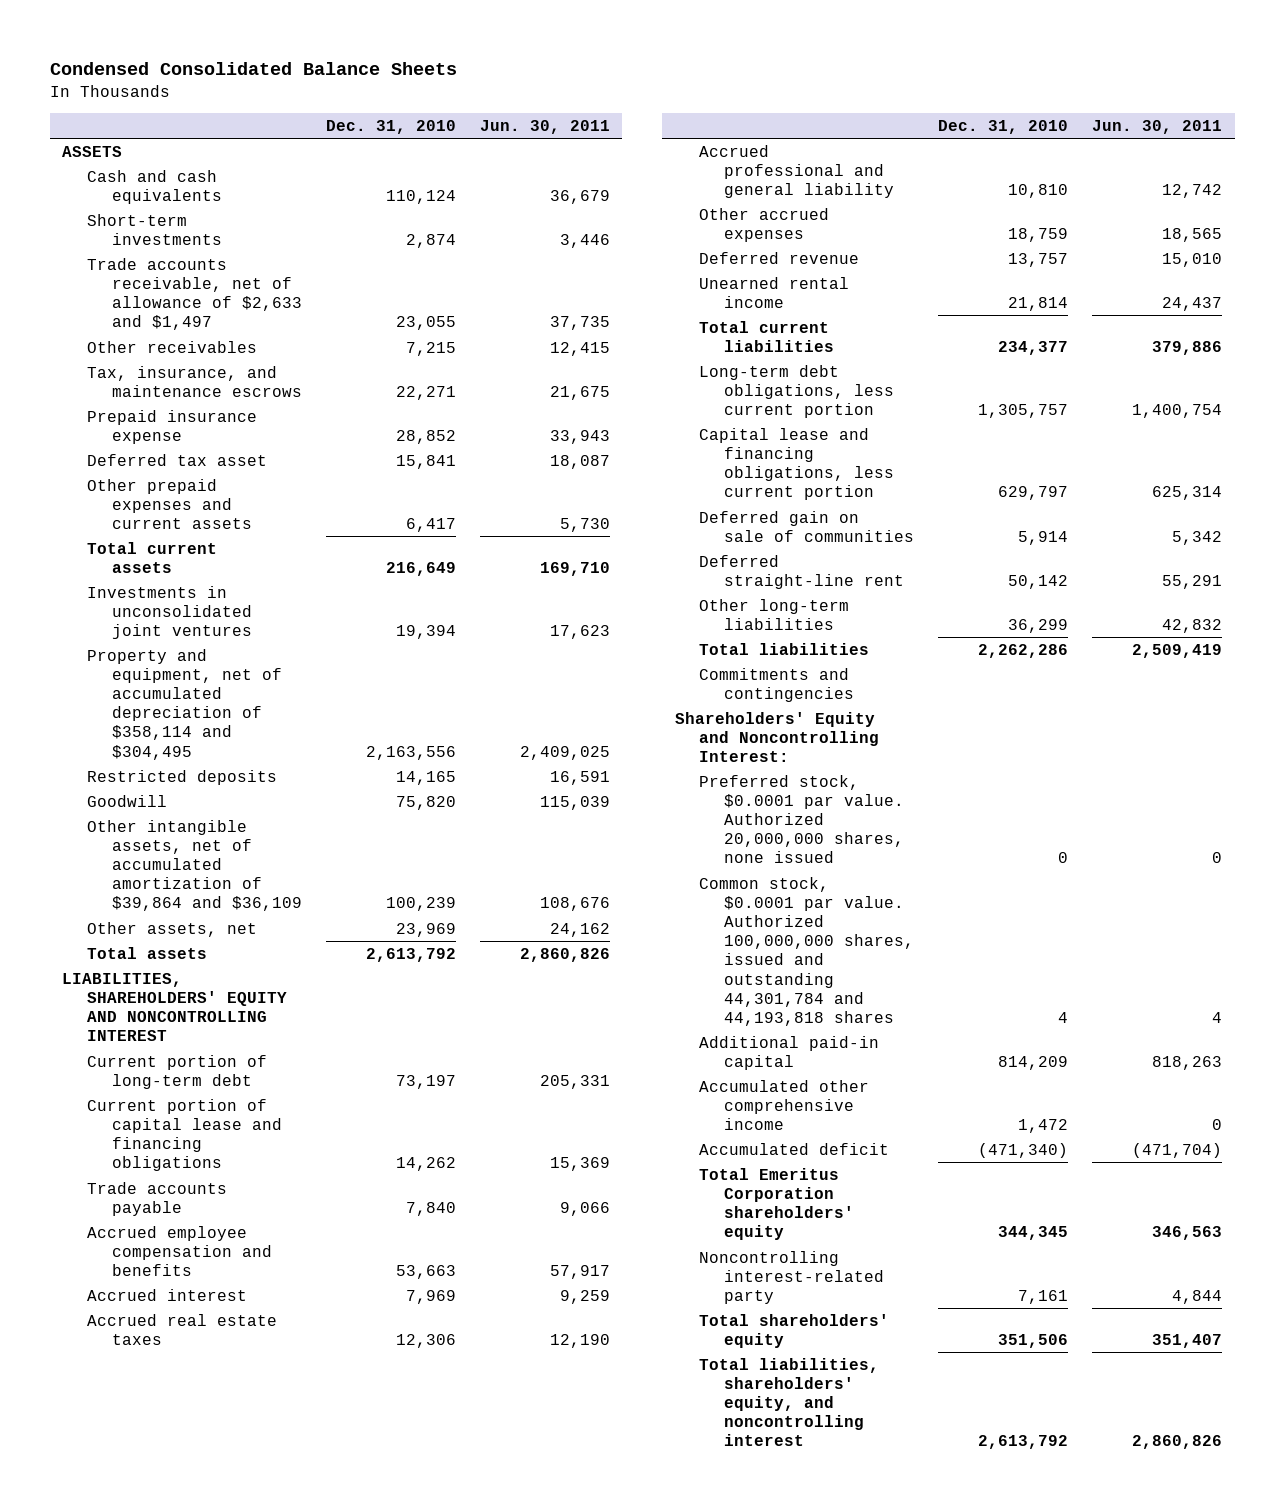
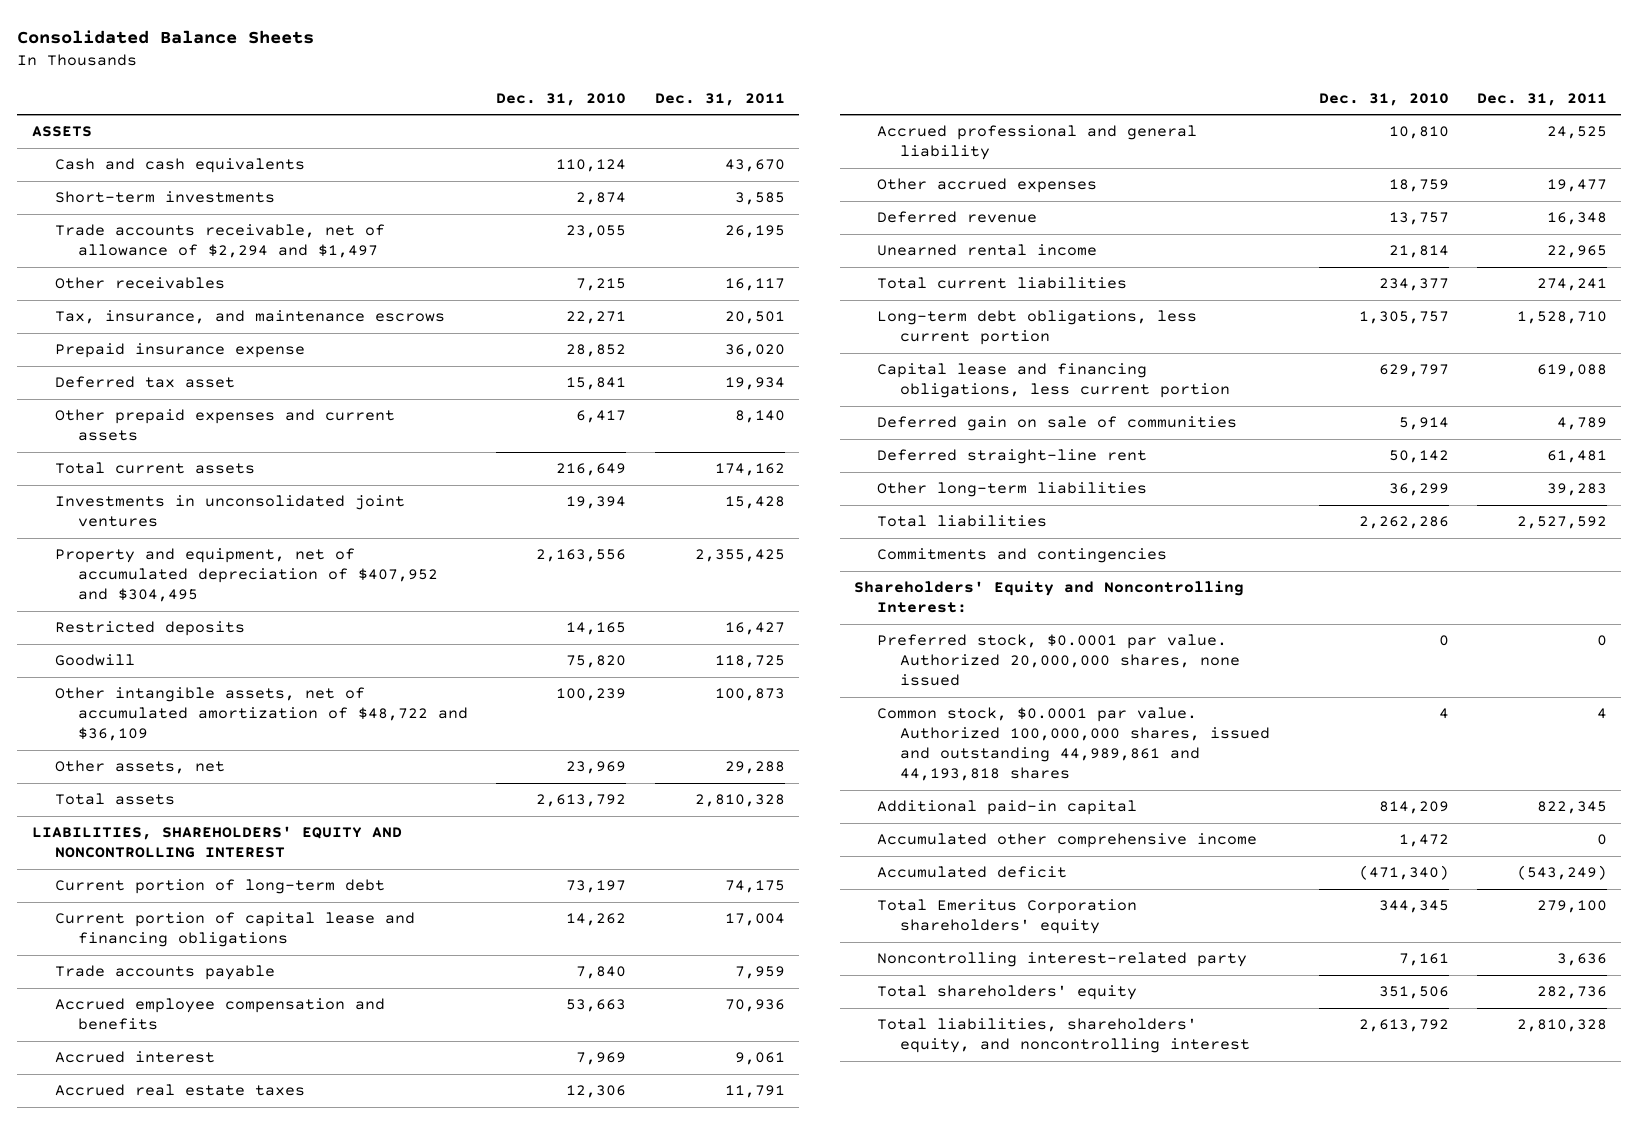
[50,62,458,76] Condensed Consolidated Balance Sheets -> [17,29,315,44] Consolidated Balance Sheets
[480,119,611,134] Jun. 30, 2011 -> none
none -> [654,92,785,106] Dec. 31, 2011
[86,257,302,331] Trade accounts receivable, net of allowance of $2,633 and $1,497 -> [54,224,385,259] Trade accounts receivable, net of allowance of $2,294 and $1,497
[86,648,282,760] Property and equipment, net of accumulated depreciation of $358,114 and $304,495 -> [54,548,438,603] Property and equipment, net of accumulated depreciation of $407,952 and $304,495
[86,819,302,912] Other intangible assets, net of accumulated amortization of $39,864 and $36,109 -> [54,687,468,742] Other intangible assets, net of accumulated amortization of $48,722 and $36,109
[699,876,914,1026] Common stock, $0.0001 par value. Authorized 100,000,000 shares, issued and outstanding 44,301,784 and 44,193,818 shares -> [877,707,1271,782] Common stock, $0.0001 par value. Authorized 100,000,000 shares, issued and outstanding 44,989,861 and 44,193,818 shares

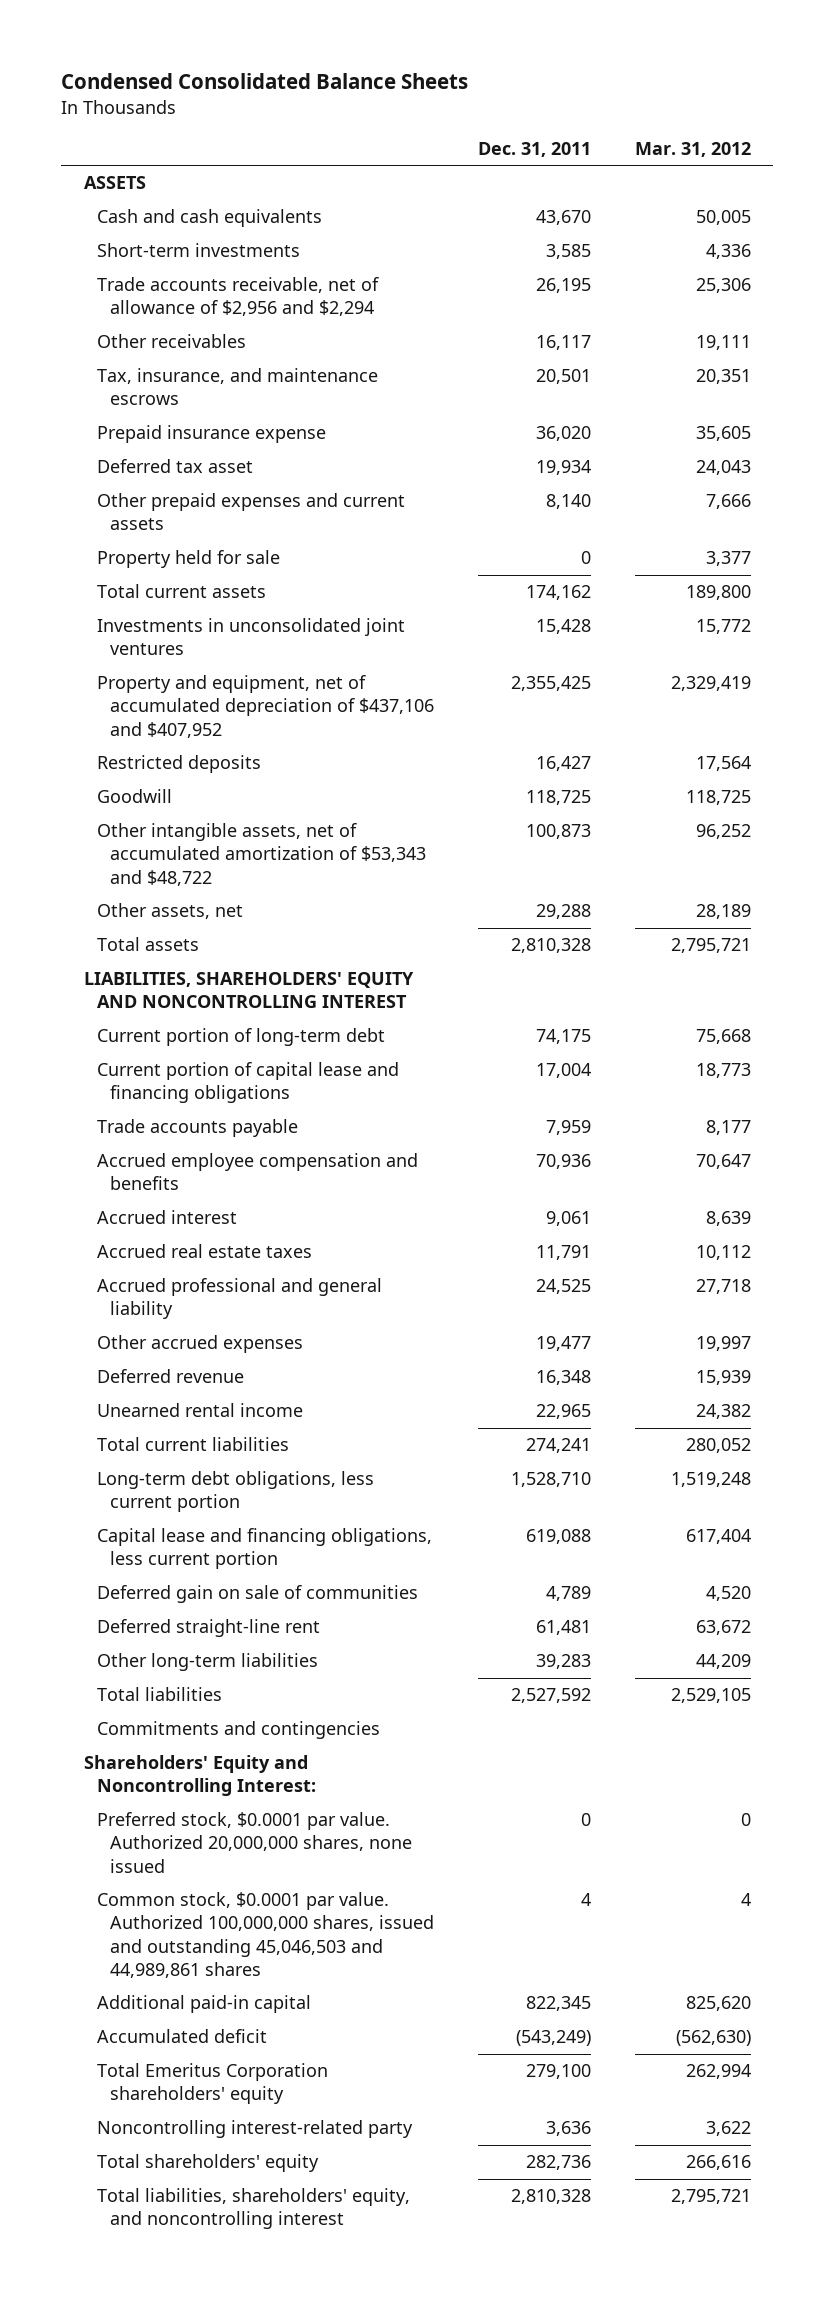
[17,29,315,44] Consolidated Balance Sheets -> [61,73,469,90] Condensed Consolidated Balance Sheets
[496,92,627,106] Dec. 31, 2010 -> none
none -> [635,141,752,157] Mar. 31, 2012
[54,224,385,259] Trade accounts receivable, net of allowance of $2,294 and $1,497 -> [96,277,379,317] Trade accounts receivable, net of allowance of $2,956 and $2,294
none -> [96,550,280,569] Property held for sale
[54,548,438,603] Property and equipment, net of accumulated depreciation of $407,952 and $304,495 -> [96,675,434,738] Property and equipment, net of accumulated depreciation of $437,106 and $407,952
[54,687,468,742] Other intangible assets, net of accumulated amortization of $48,722 and $36,109 -> [96,823,426,886] Other intangible assets, net of accumulated amortization of $53,343 and $48,722
[877,707,1271,782] Common stock, $0.0001 par value. Authorized 100,000,000 shares, issued and outstanding 44,989,861 and 44,193,818 shares -> [96,1892,434,1978] Common stock, $0.0001 par value. Authorized 100,000,000 shares, issued and outstanding 45,046,503 and 44,989,861 shares
[877,833,1258,849] Accumulated other comprehensive income -> none

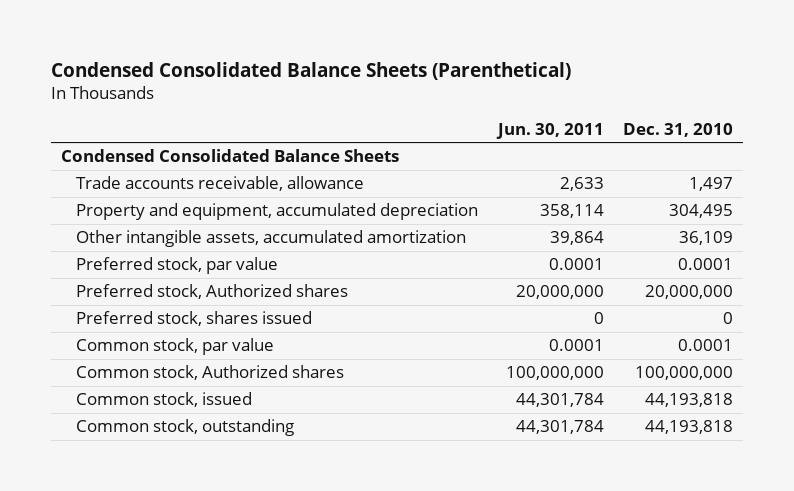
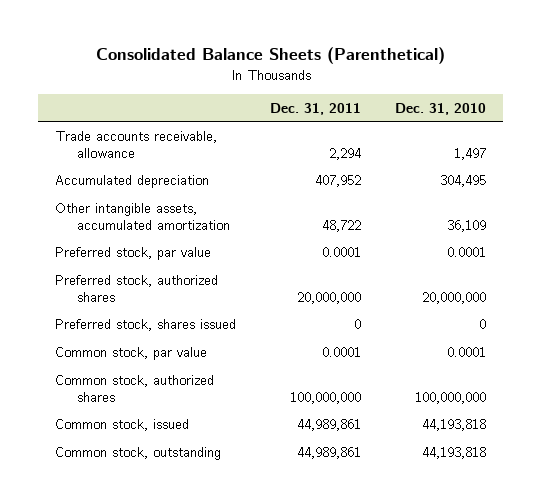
[50,61,571,80] Condensed Consolidated Balance Sheets (Parenthetical) -> [95,47,445,65] Consolidated Balance Sheets (Parenthetical)
[495,122,604,139] Jun. 30, 2011 -> none
none -> [270,102,362,115] Dec. 31, 2011
[60,149,399,163] Condensed Consolidated Balance Sheets -> none
[75,203,478,221] Property and equipment, accumulated depreciation -> [55,174,210,188] Accumulated depreciation
[75,284,348,300] Preferred stock, Authorized shares -> [55,274,219,302] Preferred stock, authorized shares
[75,365,344,381] Common stock, Authorized shares -> [55,374,215,402] Common stock, authorized shares

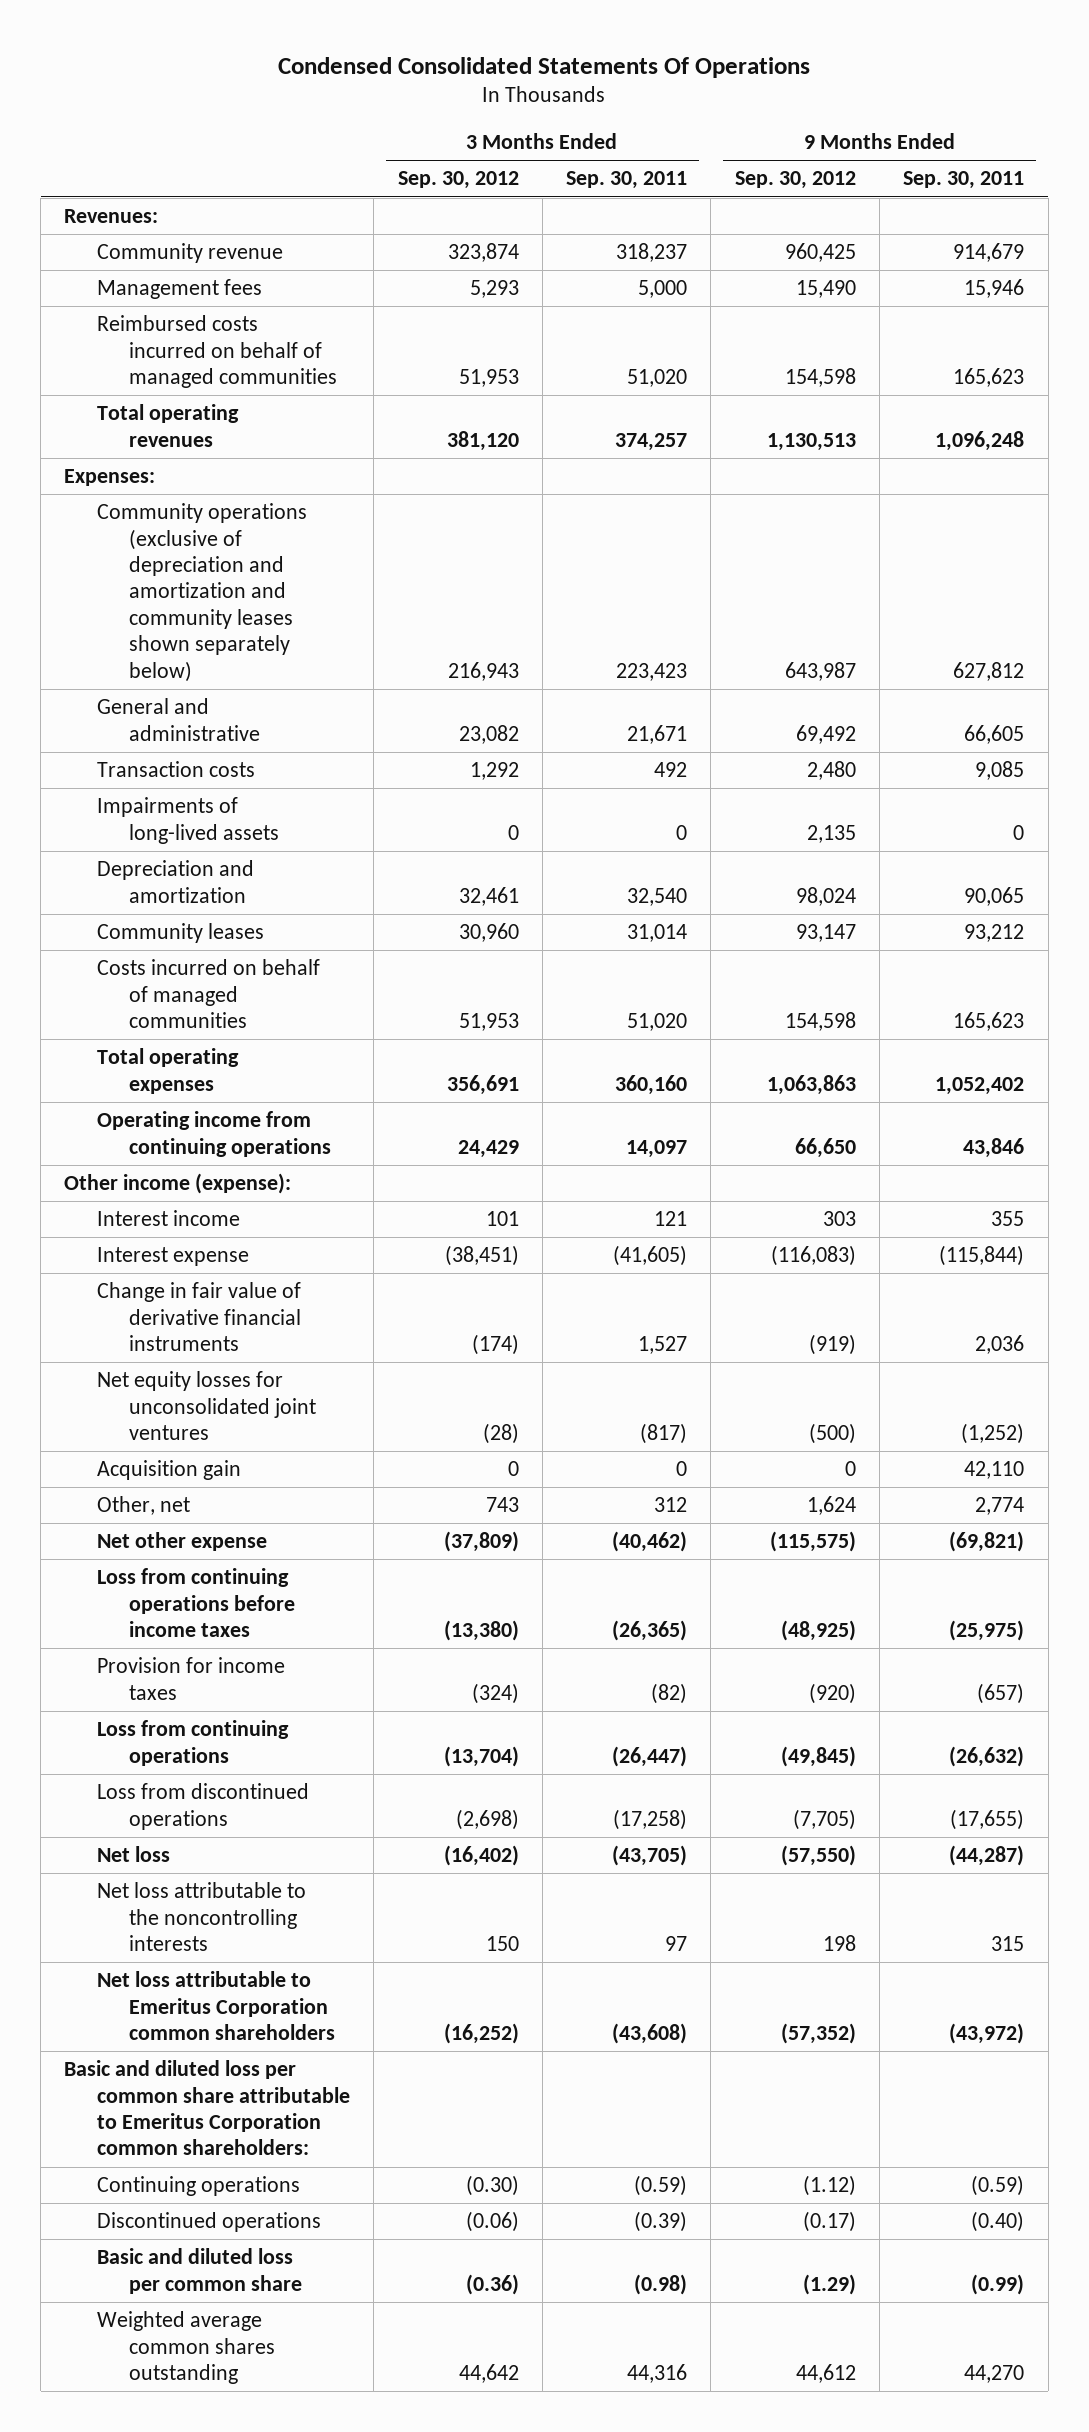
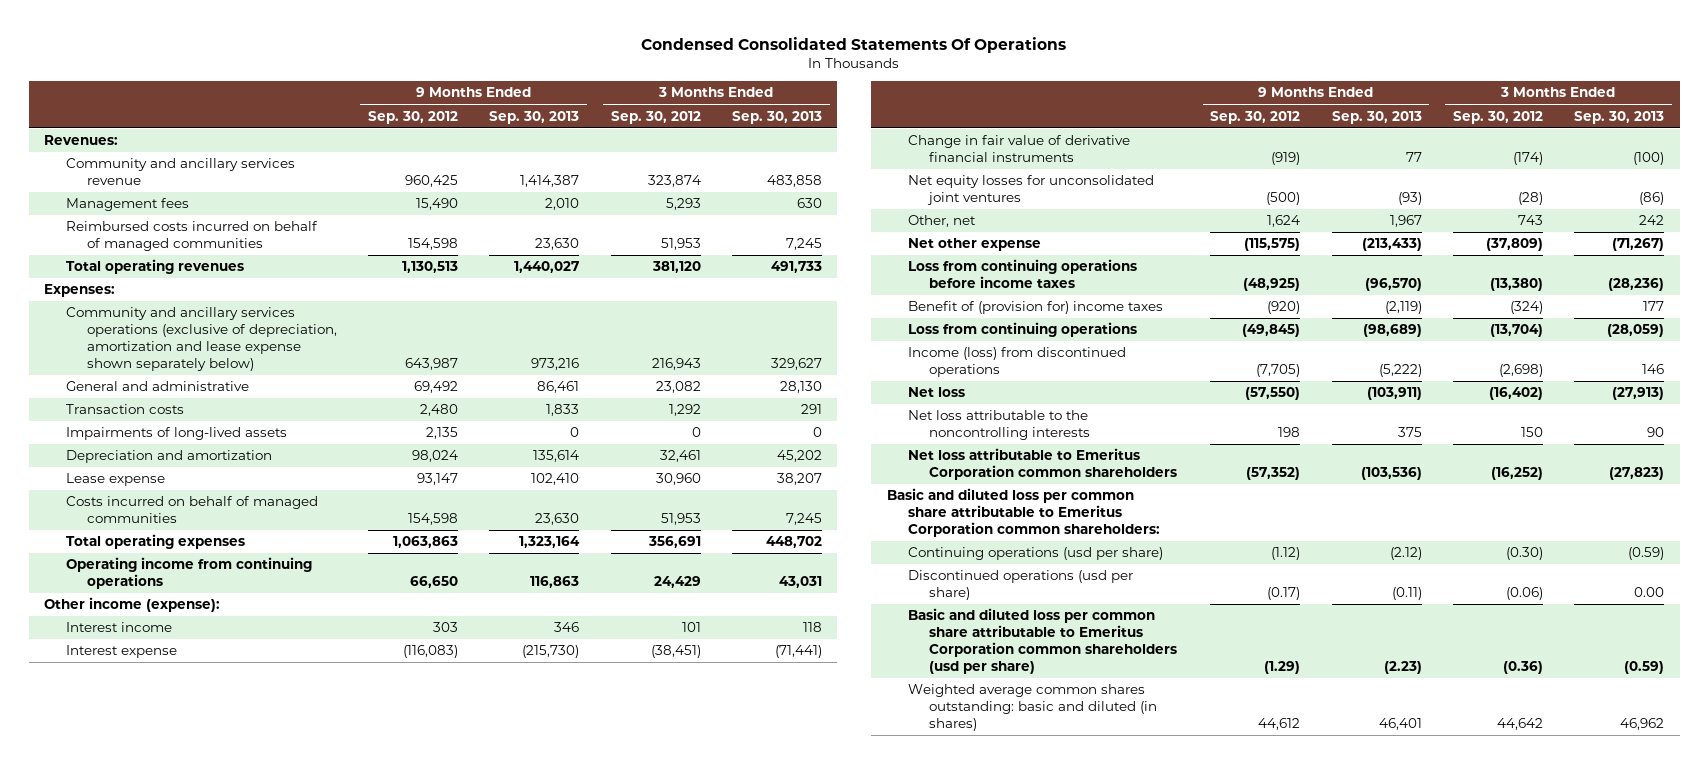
[566,171,688,190] Sep. 30, 2011 -> none
[903,171,1025,190] Sep. 30, 2011 -> none
none -> [489,110,580,124] Sep. 30, 2013
none -> [731,110,822,124] Sep. 30, 2013
[96,243,283,264] Community revenue -> [65,158,295,186] Community and ancillary services revenue
[96,503,307,682] Community operations (exclusive of depreciation and amortization and community leases shown separately below) -> [65,307,337,372] Community and ancillary services operations (exclusive of depreciation, amortization and lease expense shown separately below)
[96,923,264,944] Community leases -> [65,473,165,487] Lease expense
[96,1460,241,1481] Acquisition gain -> none
[96,1657,285,1700] Provision for income taxes -> [907,301,1163,315] Benefit of (provision for) income taxes
[96,1783,309,1830] Loss from discontinued operations -> [907,347,1126,378] Income (loss) from discontinued operations
[96,2176,300,2197] Continuing operations -> [907,547,1163,561] Continuing operations (usd per share)
[96,2212,321,2233] Discontinued operations -> [907,570,1133,601] Discontinued operations (usd per share)
[96,2248,303,2294] Basic and diluted loss per common share -> [907,608,1178,675] Basic and diluted loss per common share attributable to Emeritus Corporation common shareholders (usd per share)
[96,2311,276,2384] Weighted average common shares outstanding -> [907,684,1158,732] Weighted average common shares outstanding: basic and diluted (in shares)

